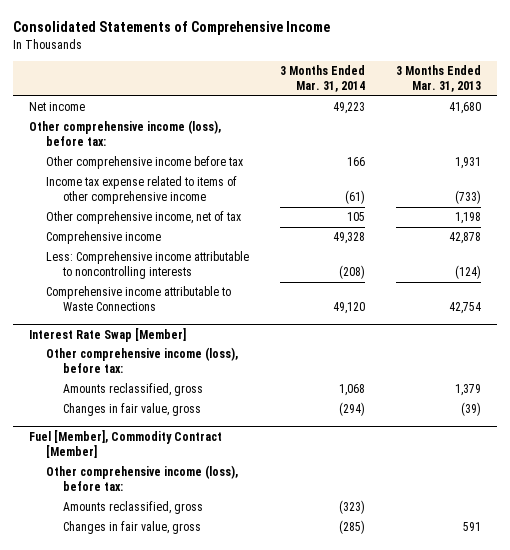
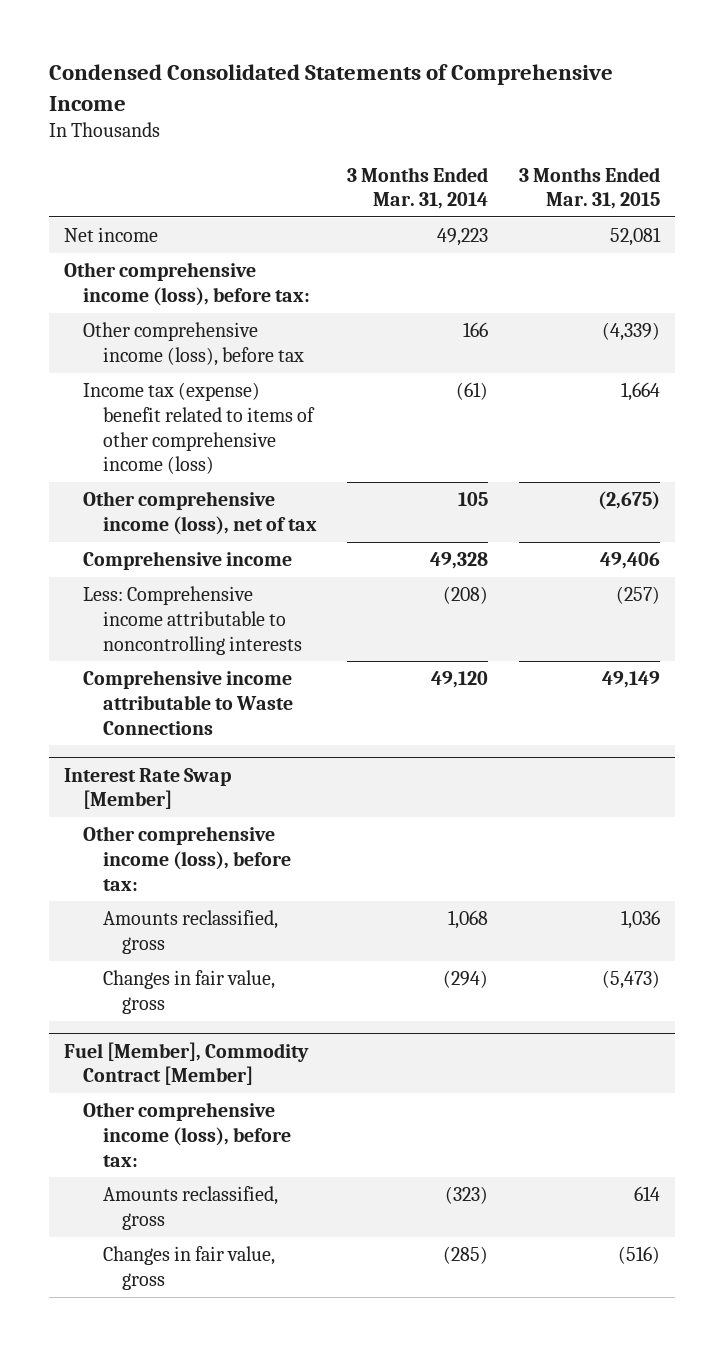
[13,21,331,36] Consolidated Statements of Comprehensive Income -> [48,63,613,111] Condensed Consolidated Statements of Comprehensive Income
[396,65,482,93] 3 Months Ended Mar. 31, 2013 -> none
none -> [518,166,660,210] 3 Months Ended Mar. 31, 2015
[46,156,244,170] Other comprehensive income before tax -> [83,322,304,366] Other comprehensive income (loss), before tax
[46,176,238,205] Income tax expense related to items of other comprehensive income -> [83,382,315,475] Income tax (expense) benefit related to items of other comprehensive income (loss)
[46,211,242,225] Other comprehensive income, net of tax -> [83,491,317,535] Other comprehensive income (loss), net of tax

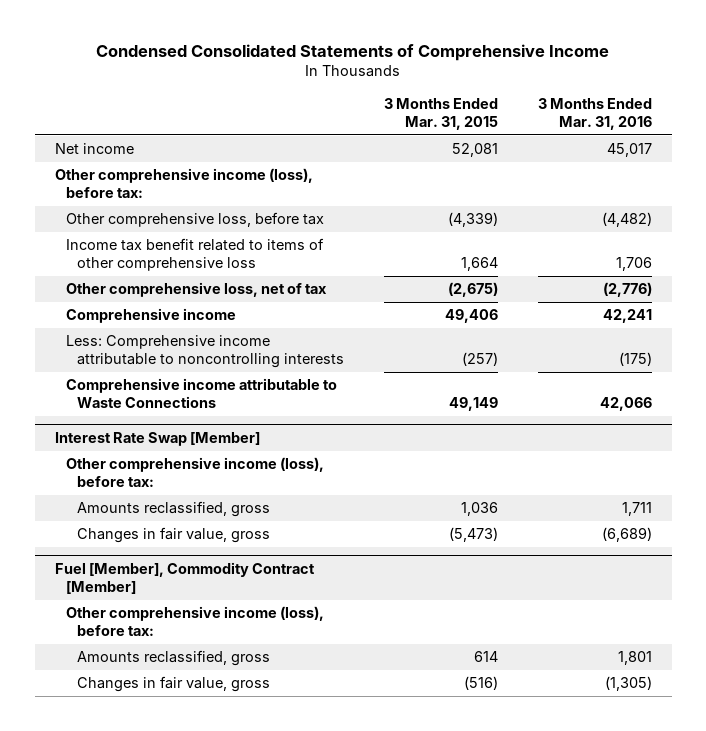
[347,166,489,210] 3 Months Ended Mar. 31, 2014 -> none
none -> [537,97,652,130] 3 Months Ended Mar. 31, 2016
[83,322,304,366] Other comprehensive income (loss), before tax -> [65,212,324,228] Other comprehensive loss, before tax
[83,382,315,475] Income tax (expense) benefit related to items of other comprehensive income (loss) -> [65,238,324,272] Income tax benefit related to items of other comprehensive loss
[83,491,317,535] Other comprehensive income (loss), net of tax -> [65,282,327,298] Other comprehensive loss, net of tax

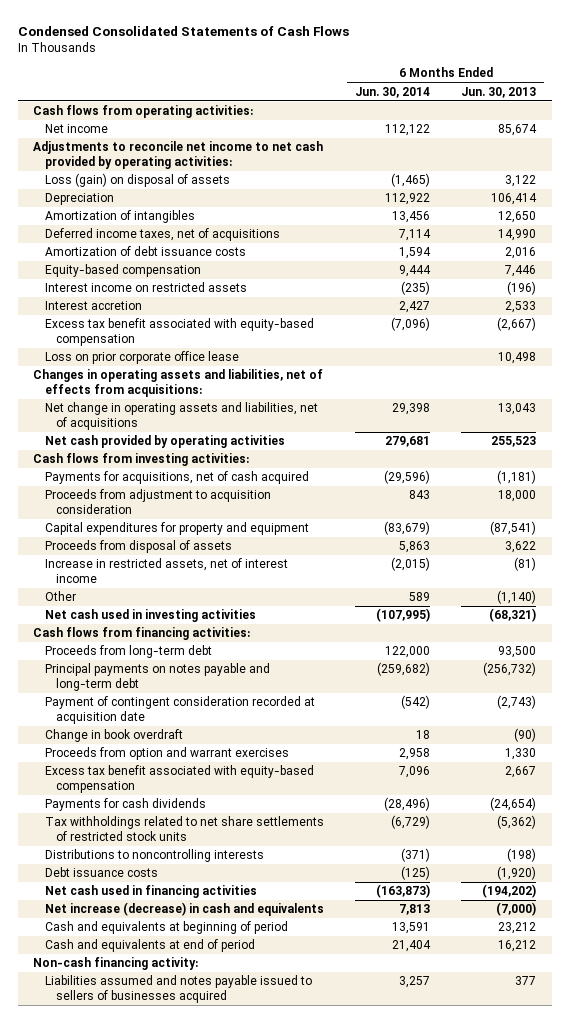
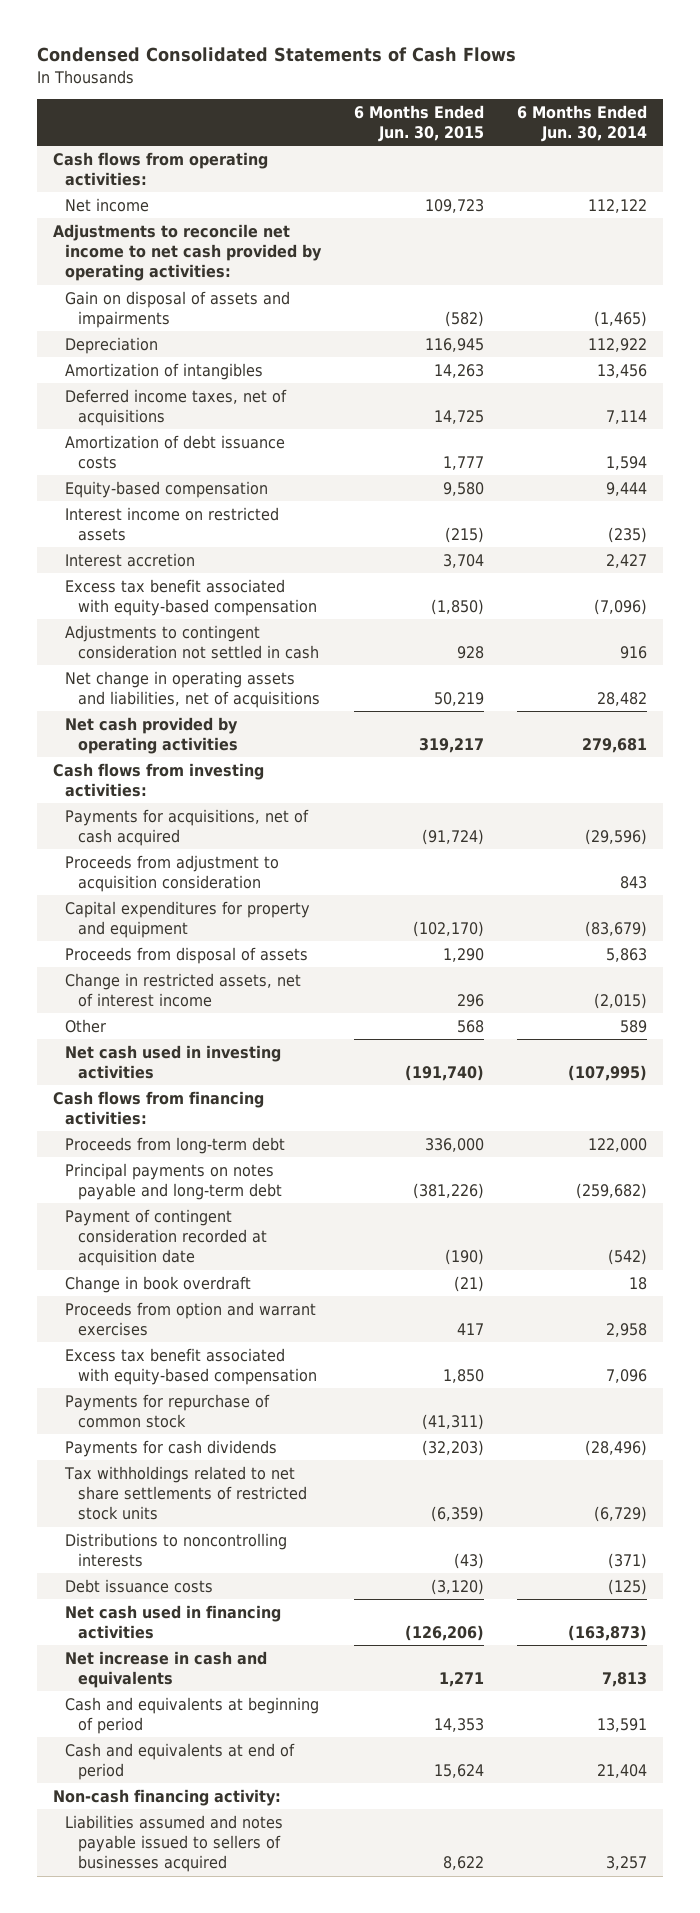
[461,86,537,98] Jun. 30, 2013 -> none
none -> [354,104,485,142] 6 Months Ended Jun. 30, 2015
[44,173,230,188] Loss (gain) on disposal of assets -> [65,290,291,329] Gain on disposal of assets and impairments
[44,351,239,365] Loss on prior corporate office lease -> none
[33,369,324,397] Changes in operating assets and liabilities, net of effects from acquisitions: -> none
none -> [65,624,319,660] Adjustments to contingent consideration not settled in cash
[391,403,430,416] 29,398 -> [597,692,648,707] 28,482
[44,558,288,583] Increase in restricted assets, net of interest income -> [65,972,302,1008] Change in restricted assets, net of interest income
none -> [65,1393,271,1429] Payments for repurchase of common stock
[44,902,324,917] Net increase (decrease) in cash and equivalents -> [65,1650,268,1689] Net increase in cash and equivalents

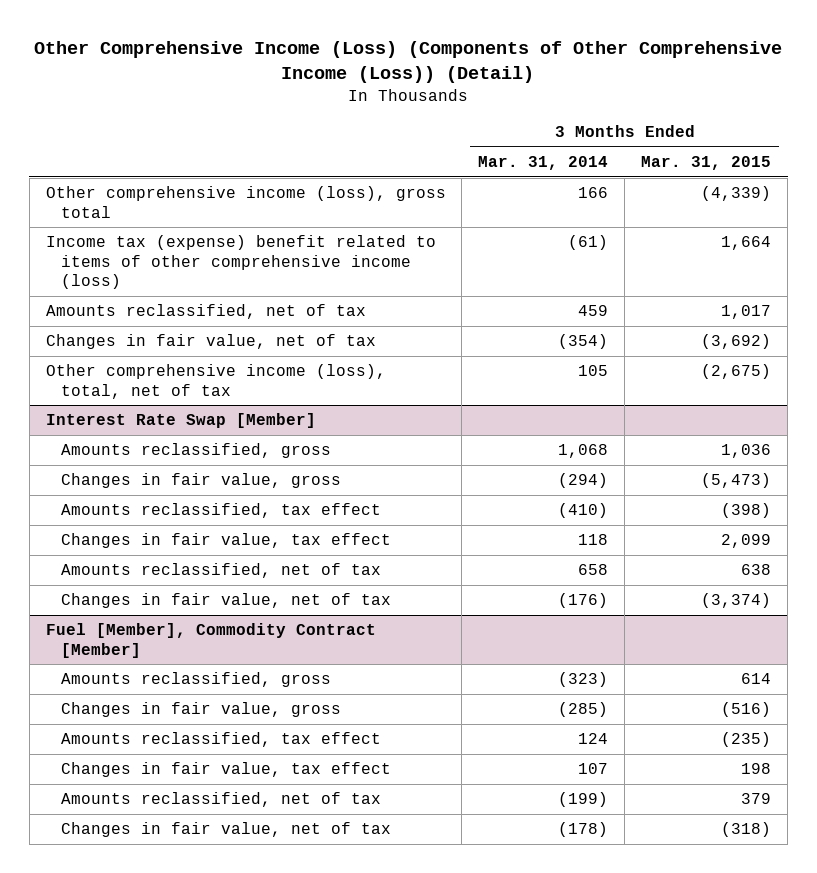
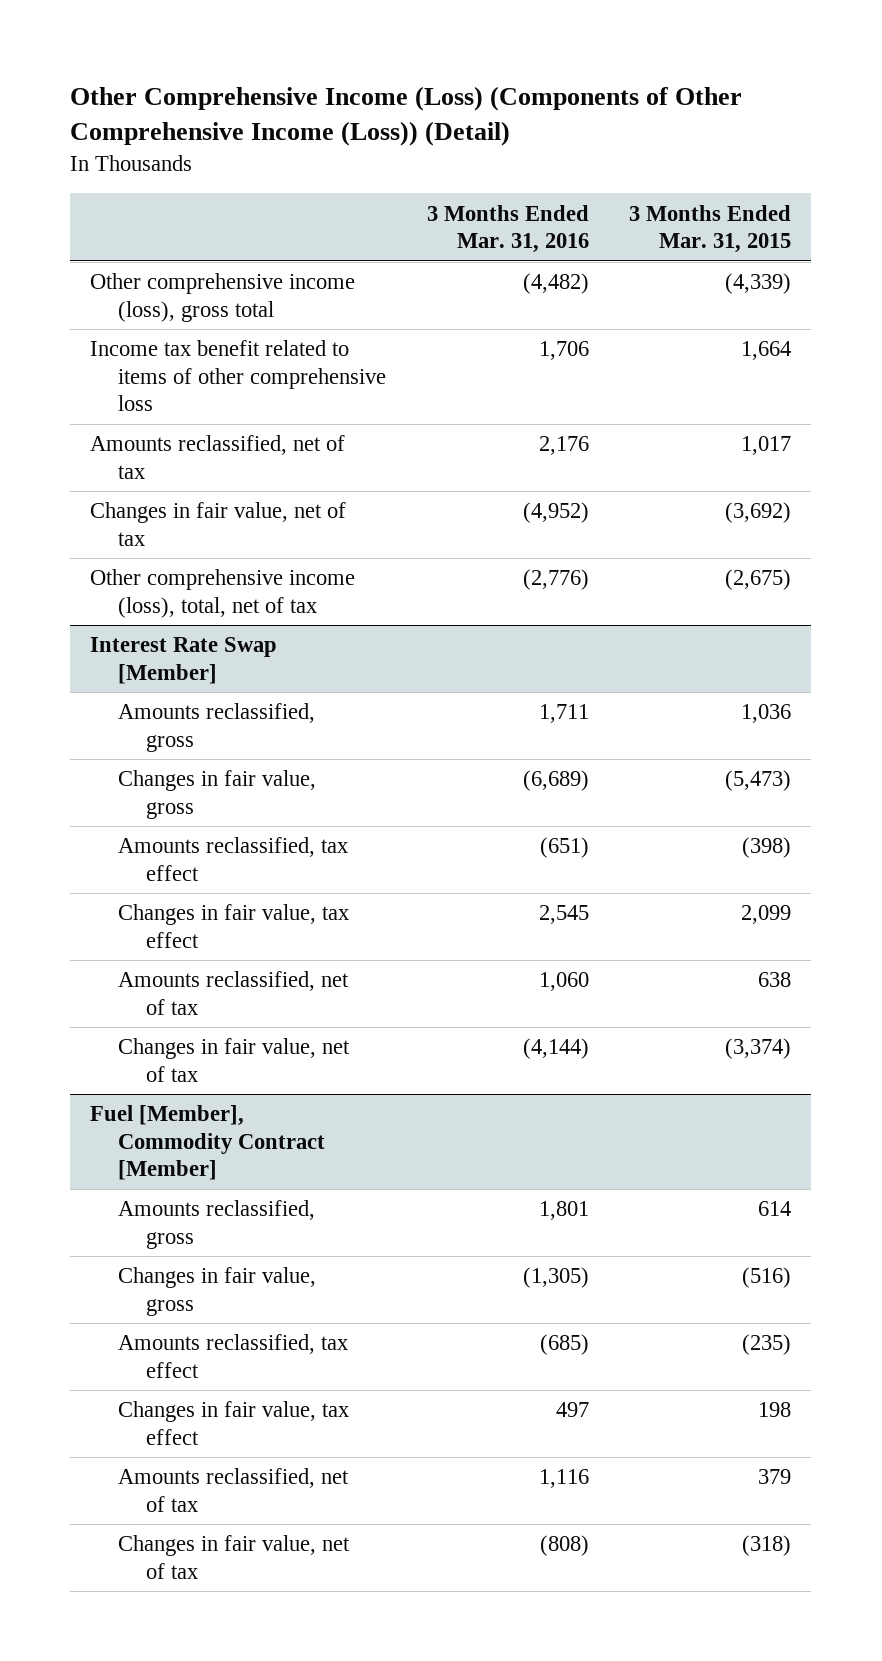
[478,156,609,171] Mar. 31, 2014 -> none
none -> [426,204,589,254] 3 Months Ended Mar. 31, 2016
[45,235,436,290] Income tax (expense) benefit related to items of other comprehensive income (loss) -> [90,340,387,412] Income tax benefit related to items of other comprehensive loss

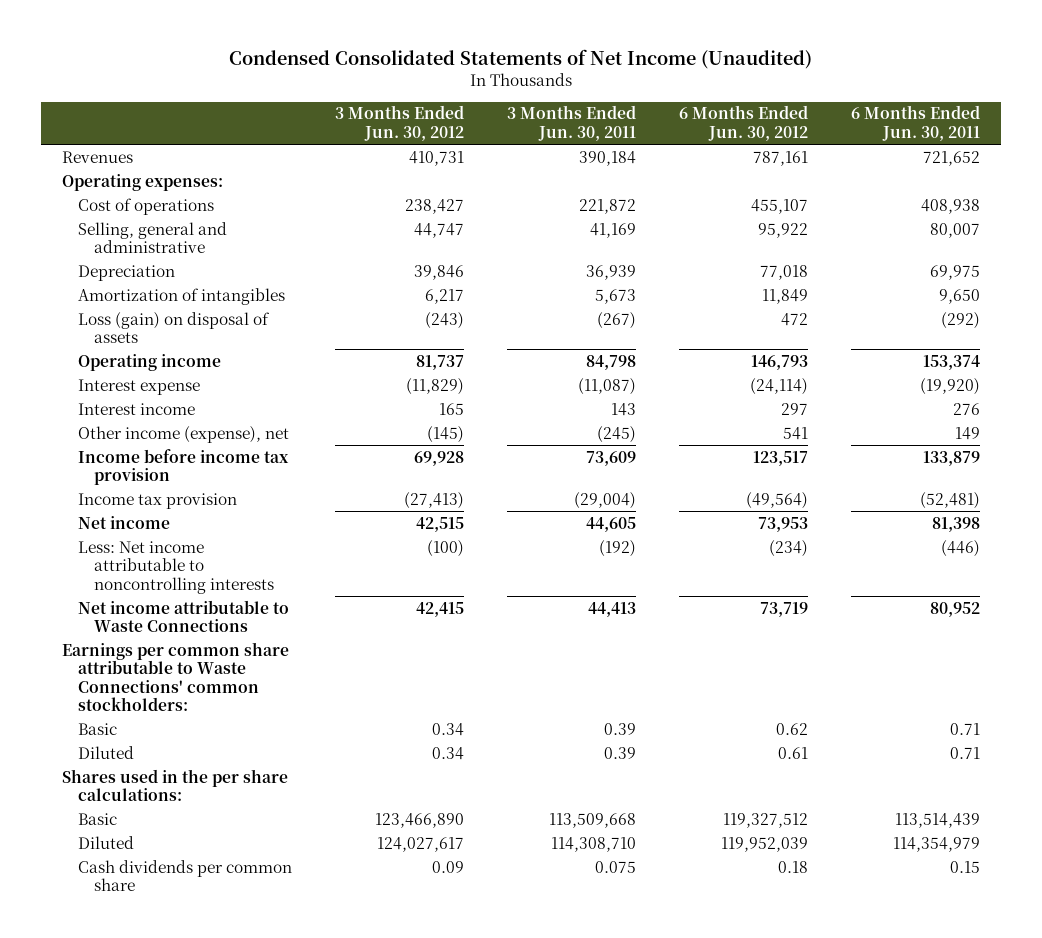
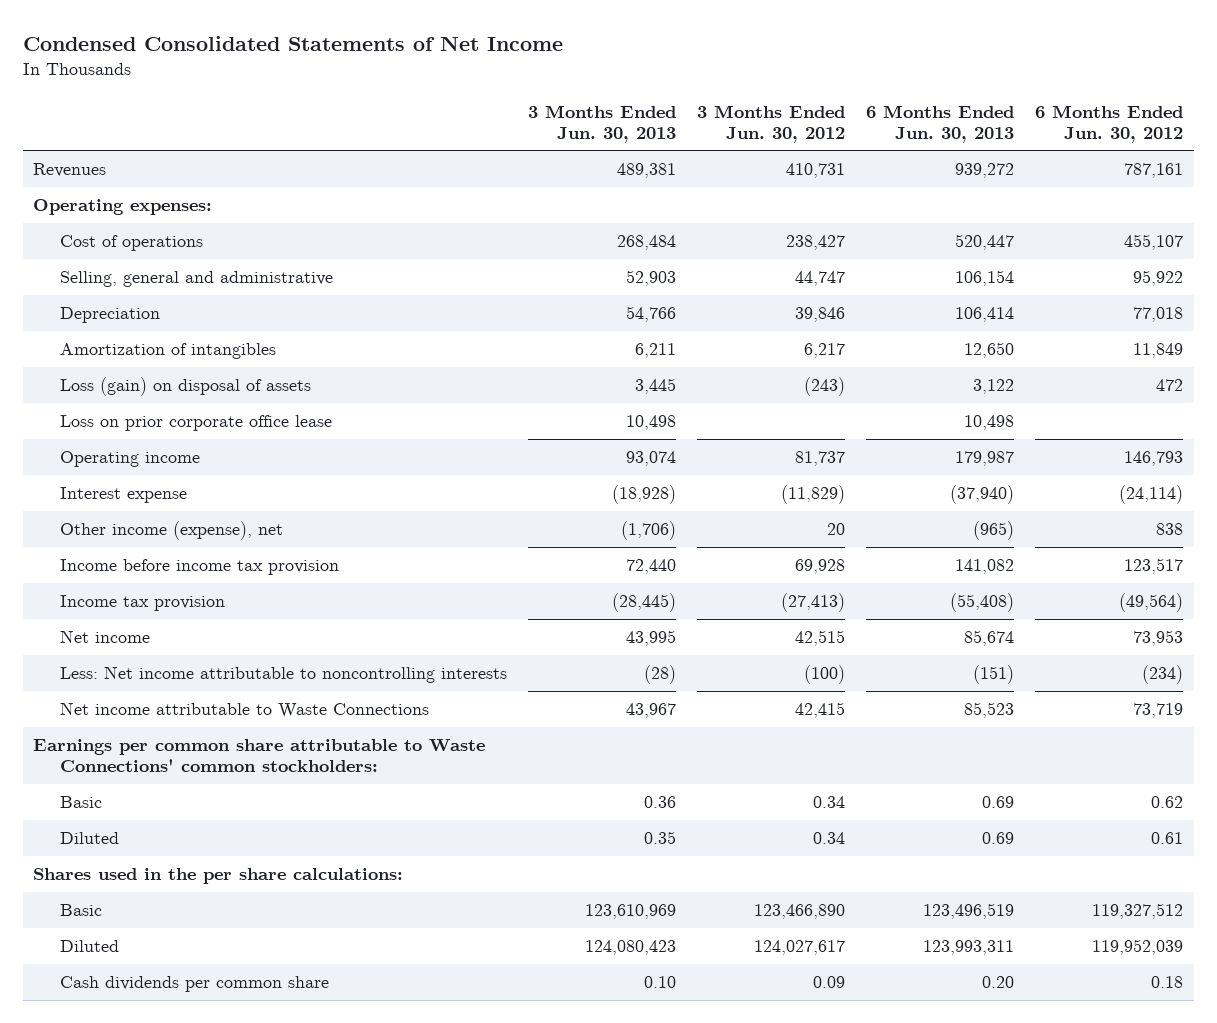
[229,49,813,70] Condensed Consolidated Statements of Net Income (Unaudited) -> [22,35,563,51] Condensed Consolidated Statements of Net Income
[507,105,637,141] 3 Months Ended Jun. 30, 2011 -> none
[850,105,980,141] 6 Months Ended Jun. 30, 2011 -> none
none -> [528,104,677,143] 3 Months Ended Jun. 30, 2013
none -> [866,104,1015,143] 6 Months Ended Jun. 30, 2013
none -> [60,415,333,432] Loss on prior corporate office lease
[78,402,196,415] Interest income -> none
[427,425,465,443] (145) -> [827,523,846,536] 20
[783,426,809,440] 541 -> [1156,523,1184,536] 838

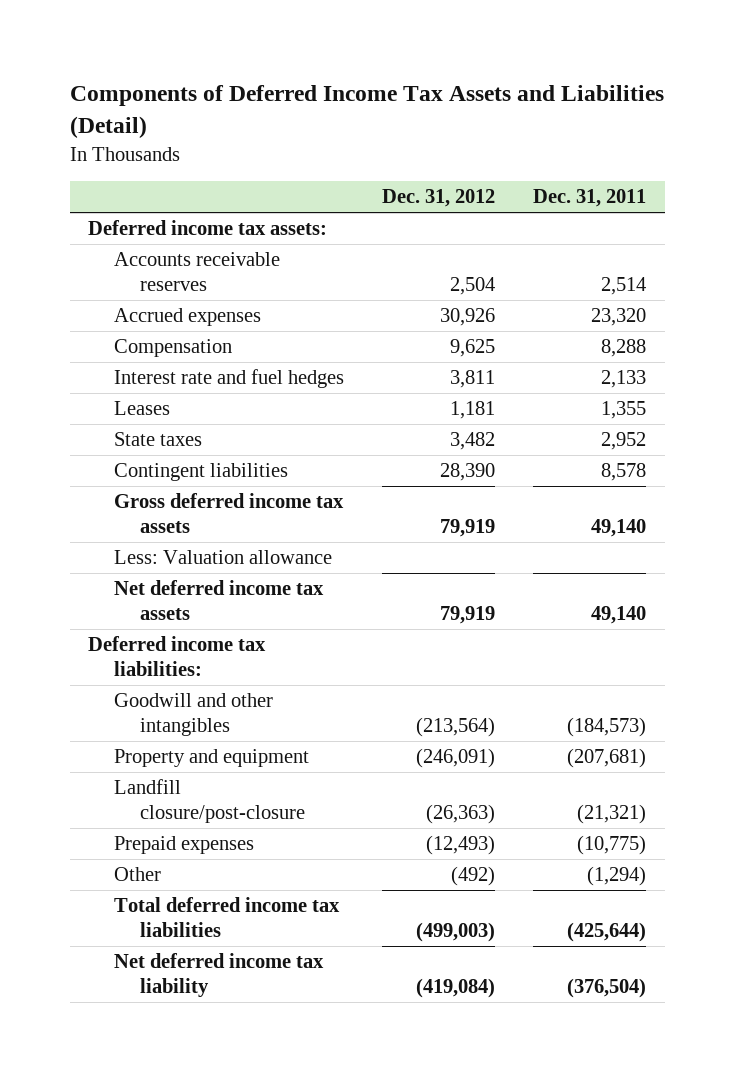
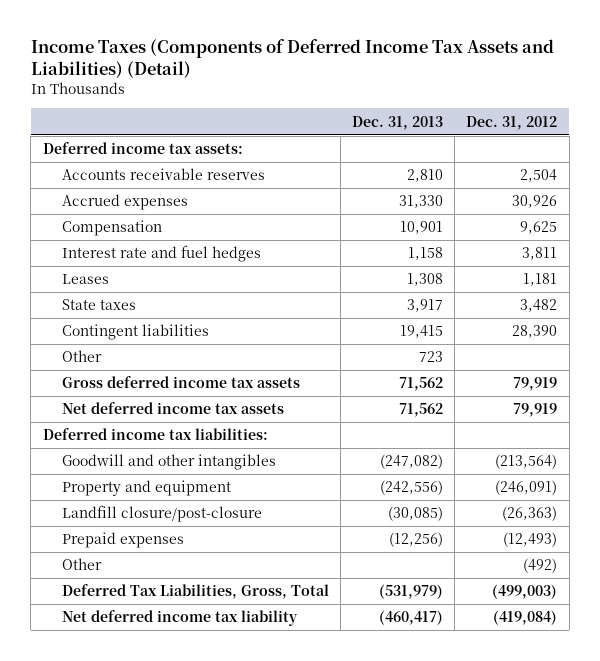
[69,85,664,139] Components of Deferred Income Tax Assets and Liabilities (Detail) -> [30,38,554,78] Income Taxes (Components of Deferred Income Tax Assets and Liabilities) (Detail)
[532,189,646,208] Dec. 31, 2011 -> none
none -> [351,115,443,130] Dec. 31, 2013
none -> [61,350,102,363] Other
[114,550,333,565] Less: Valuation allowance -> none
[114,897,341,937] Total deferred income tax liabilities -> [61,584,329,600] Deferred Tax Liabilities, Gross, Total

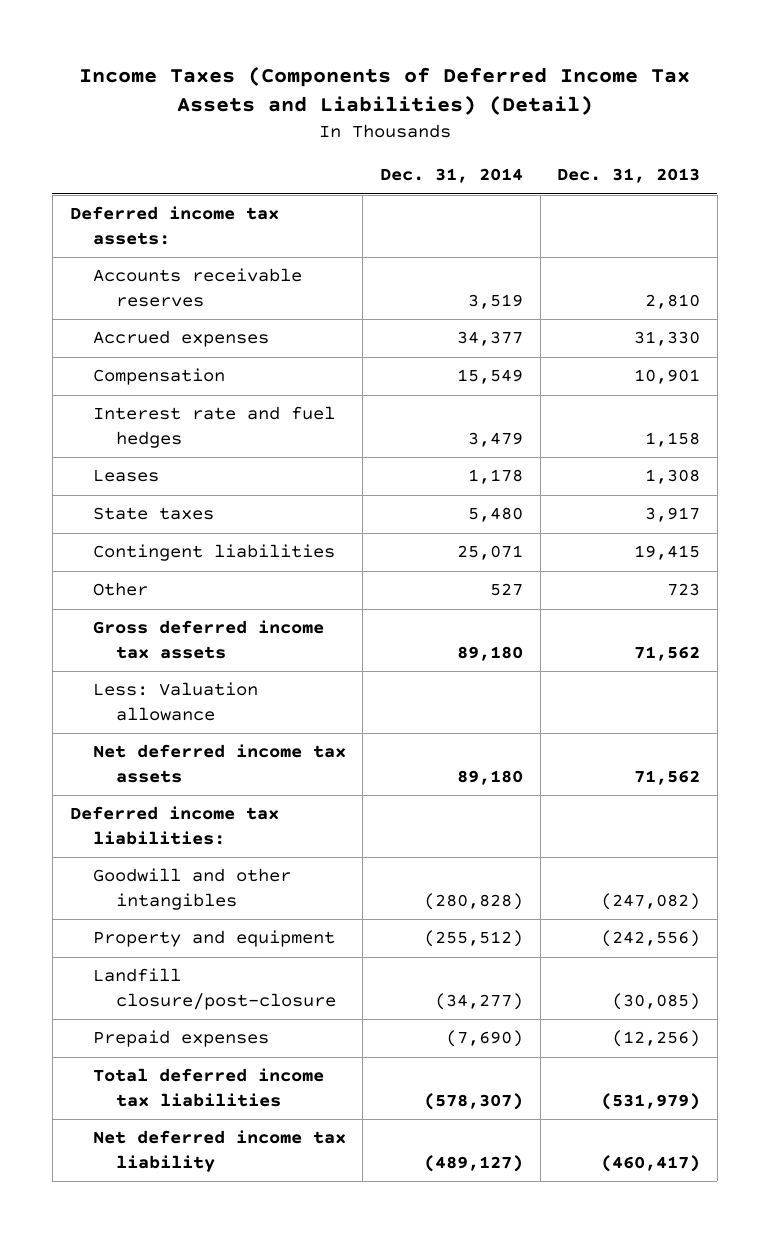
[466,115,558,130] Dec. 31, 2012 -> none
none -> [379,168,523,184] Dec. 31, 2014
none -> [92,682,258,721] Less: Valuation allowance
[61,558,102,571] Other -> none
[61,584,329,600] Deferred Tax Liabilities, Gross, Total -> [92,1068,324,1107] Total deferred income tax liabilities

